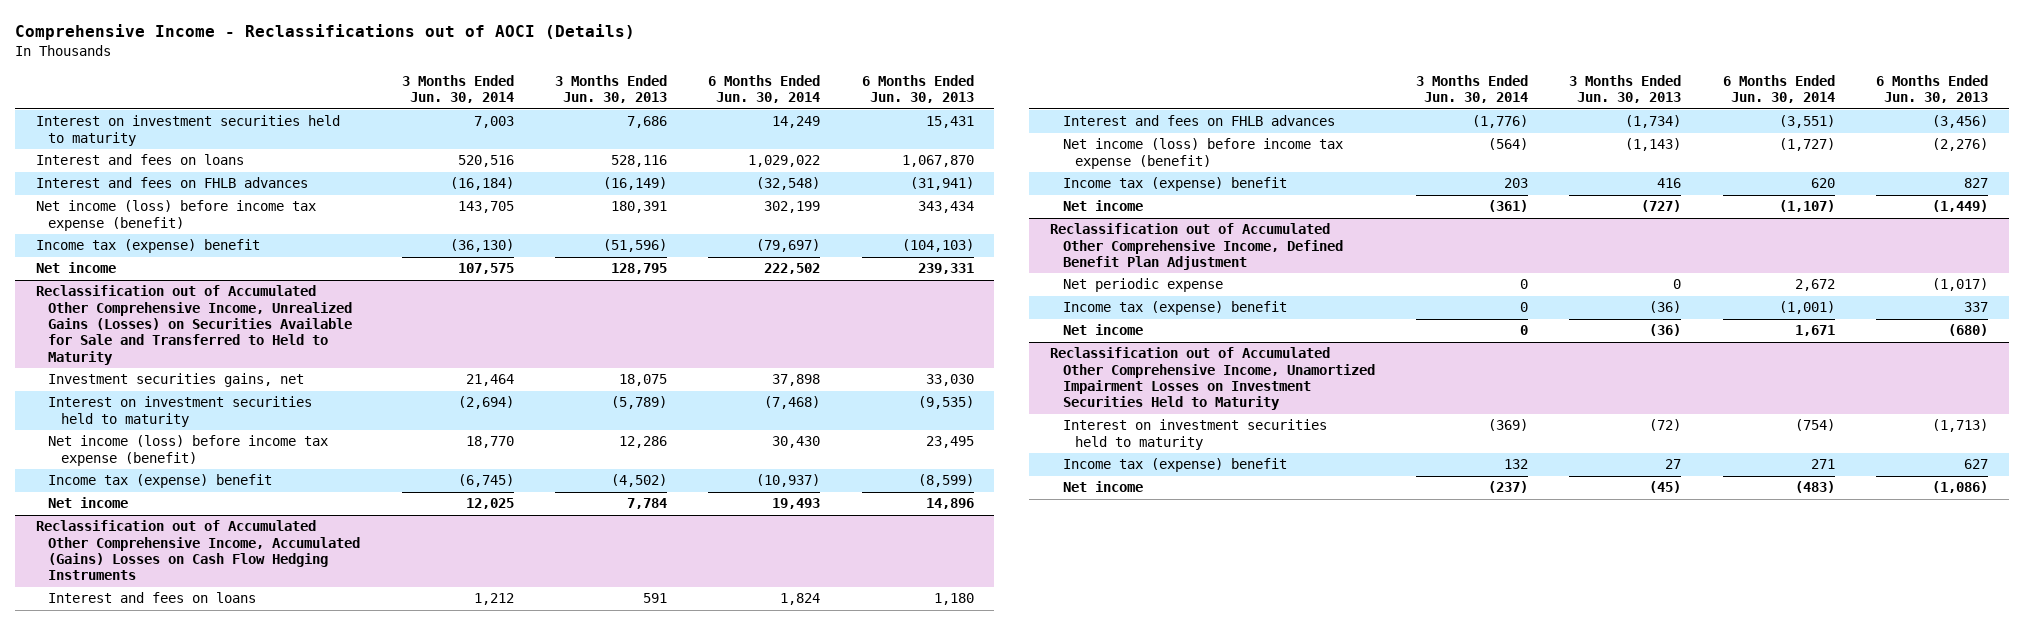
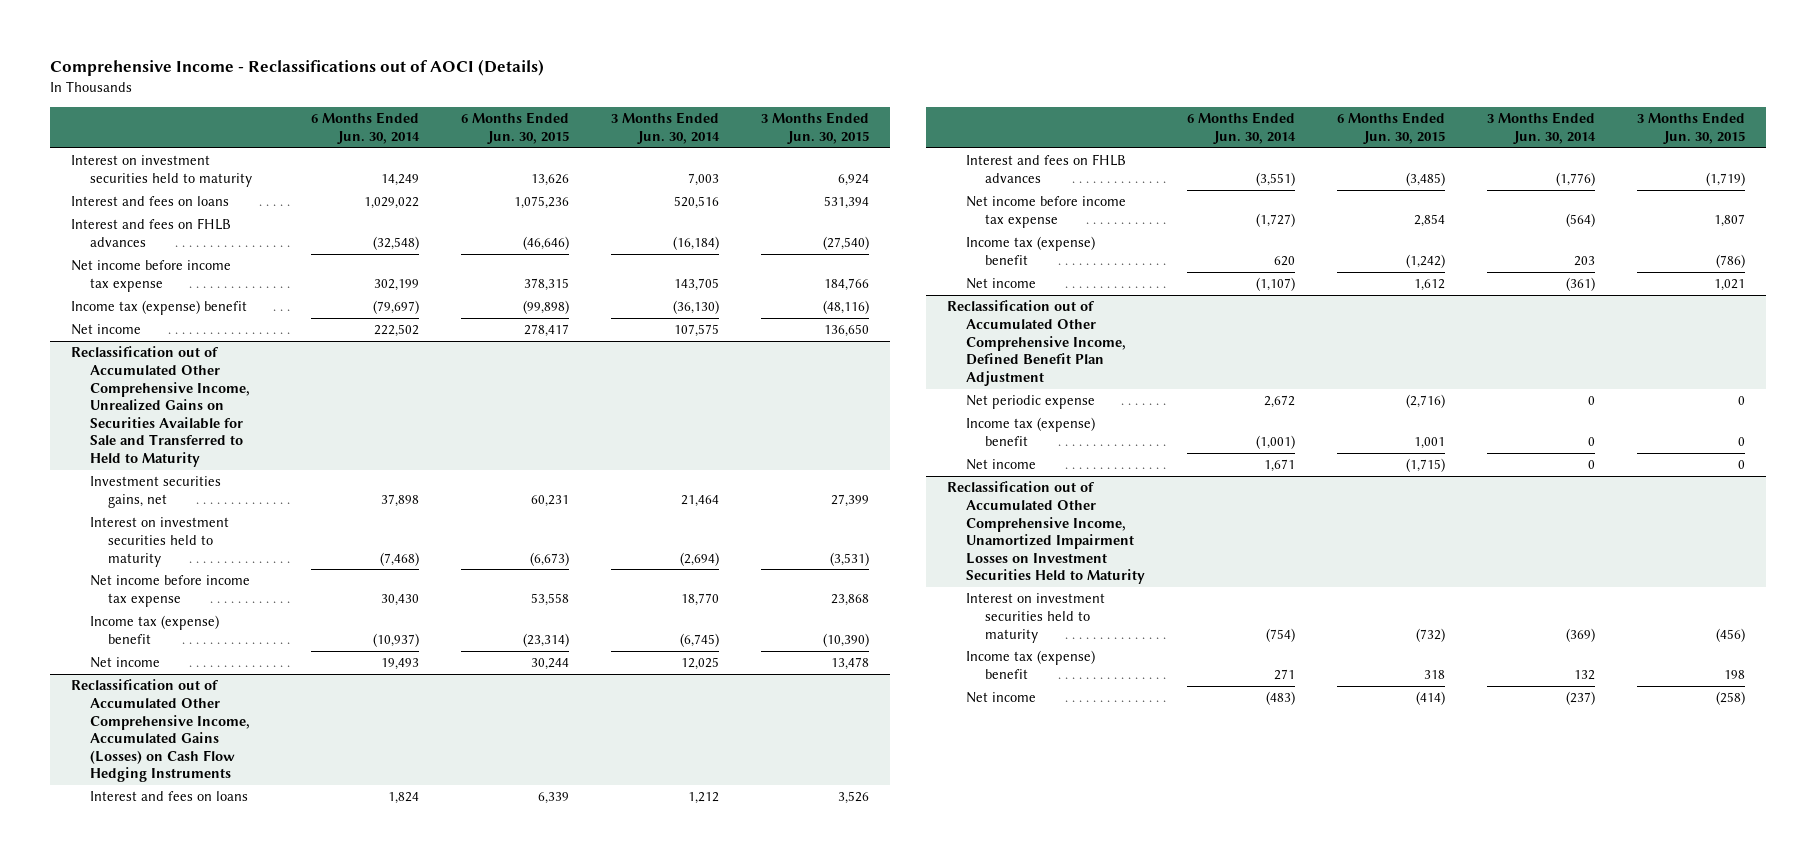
[554,75,667,104] 3 Months Ended Jun. 30, 2013 -> none
[861,75,974,104] 6 Months Ended Jun. 30, 2013 -> none
none -> [460,112,569,144] 6 Months Ended Jun. 30, 2015
none -> [760,112,869,144] 3 Months Ended Jun. 30, 2015
[35,200,316,231] Net income (loss) before income tax expense (benefit) -> [70,260,231,293] Net income before income tax expense
[35,285,353,365] Reclassification out of Accumulated Other Comprehensive Income, Unrealized Gains (Losses) on Securities Available for Sale and Transferred to Held to Maturity -> [70,346,250,467] Reclassification out of Accumulated Other Comprehensive Income, Unrealized Gains on Securities Available for Sale and Transferred to Held to Maturity
[48,435,329,466] Net income (loss) before income tax expense (benefit) -> [89,575,250,608] Net income before income tax expense
[35,520,361,581] Reclassification out of Accumulated Other Comprehensive Income, Accumulated (Gains) Losses on Cash Flow Hedging Instruments -> [70,679,250,783] Reclassification out of Accumulated Other Comprehensive Income, Accumulated Gains (Losses) on Cash Flow Hedging Instruments
[1062,138,1343,169] Net income (loss) before income tax expense (benefit) -> [966,196,1127,229] Net income before income tax expense

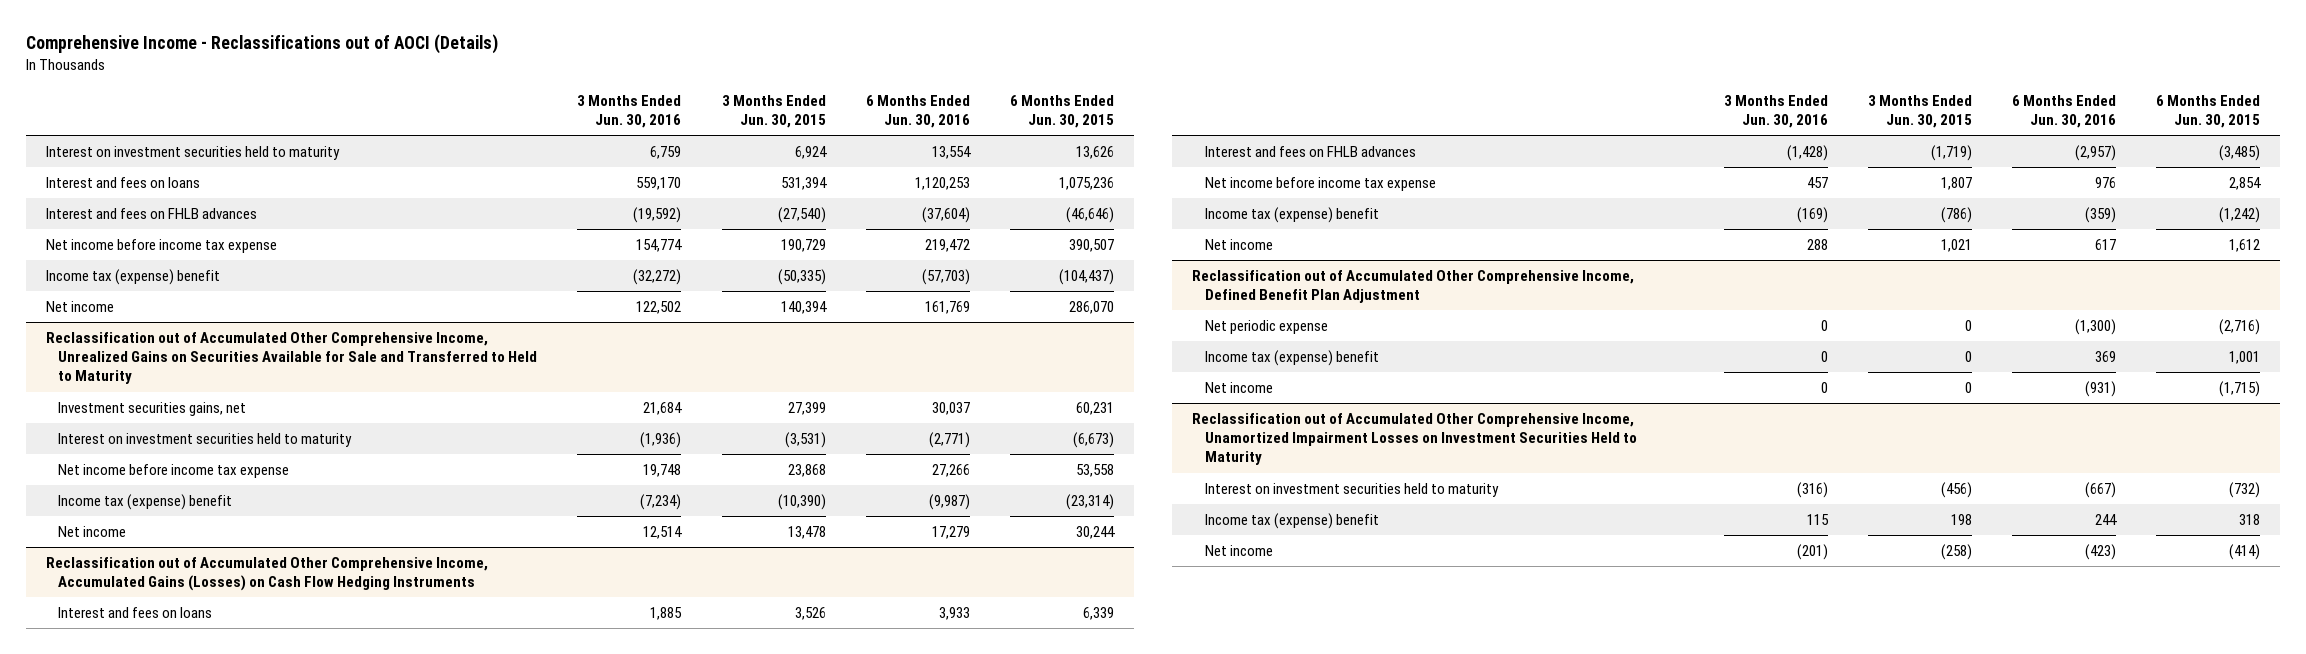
[310,112,420,144] 6 Months Ended Jun. 30, 2014 -> none
[610,112,720,144] 3 Months Ended Jun. 30, 2014 -> none
none -> [577,94,682,129] 3 Months Ended Jun. 30, 2016
none -> [865,94,970,129] 6 Months Ended Jun. 30, 2016
[523,278,569,292] 378,315 -> [1068,239,1114,253] 390,507
[823,278,869,292] 184,766 -> [780,239,826,253] 190,729
[522,300,569,315] (99,898) -> [1058,269,1114,286] (104,437)
[822,300,869,315] (48,116) -> [777,269,826,286] (50,335)
[523,324,569,338] 278,417 -> [1068,301,1114,315] 286,070
[823,324,869,338] 136,650 -> [780,301,827,315] 140,394

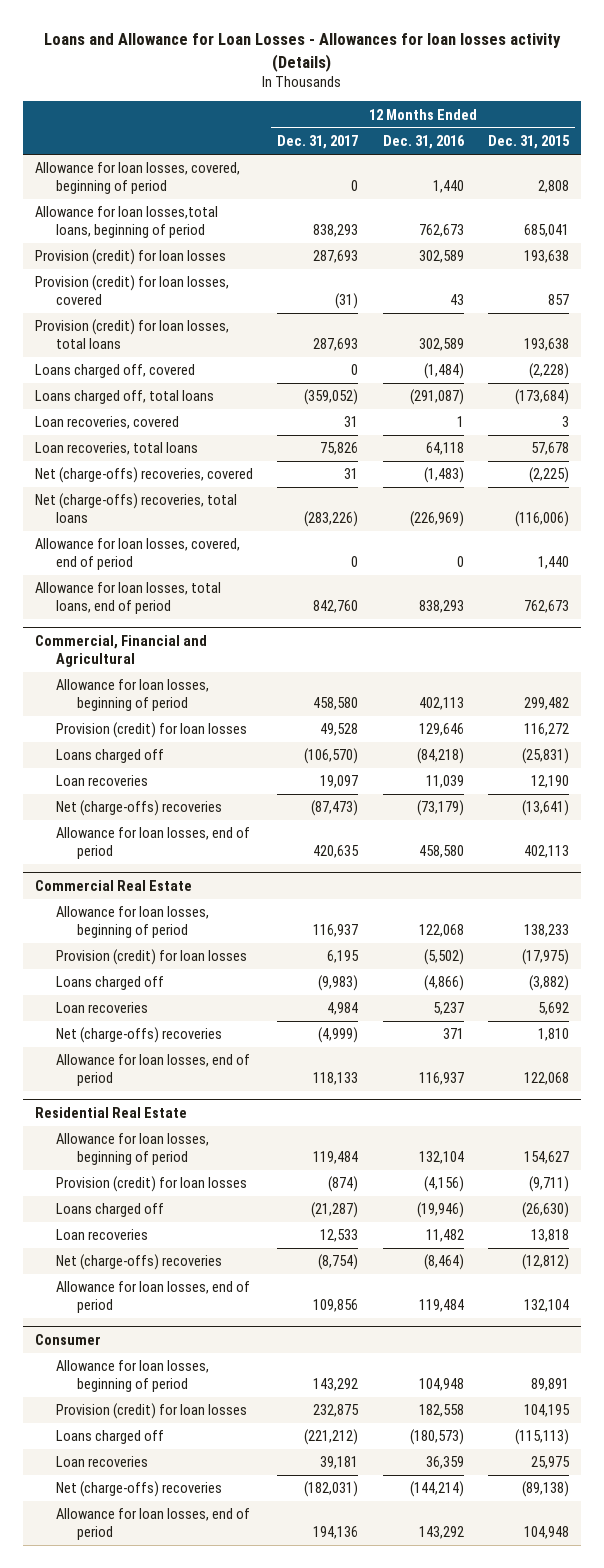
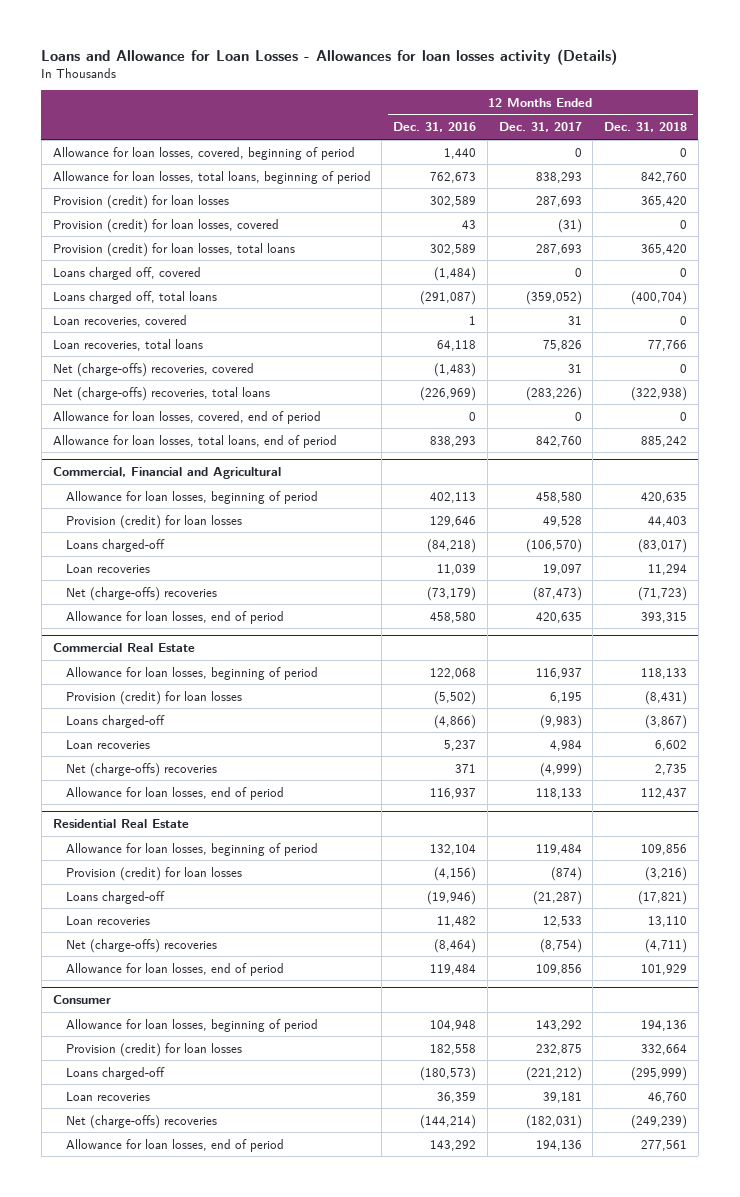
[487,135,570,150] Dec. 31, 2015 -> none
none -> [603,122,687,133] Dec. 31, 2018
[35,206,219,238] Allowance for loan losses,total loans, beginning of period -> [52,170,371,184] Allowance for loan losses, total loans, beginning of period
[56,749,165,764] Loans charged off -> [66,538,166,552] Loans charged-off
[56,976,165,991] Loans charged off -> [66,714,166,728] Loans charged-off
[56,1203,165,1218] Loans charged off -> [66,890,166,904] Loans charged-off
[56,1430,165,1445] Loans charged off -> [66,1066,166,1080] Loans charged-off

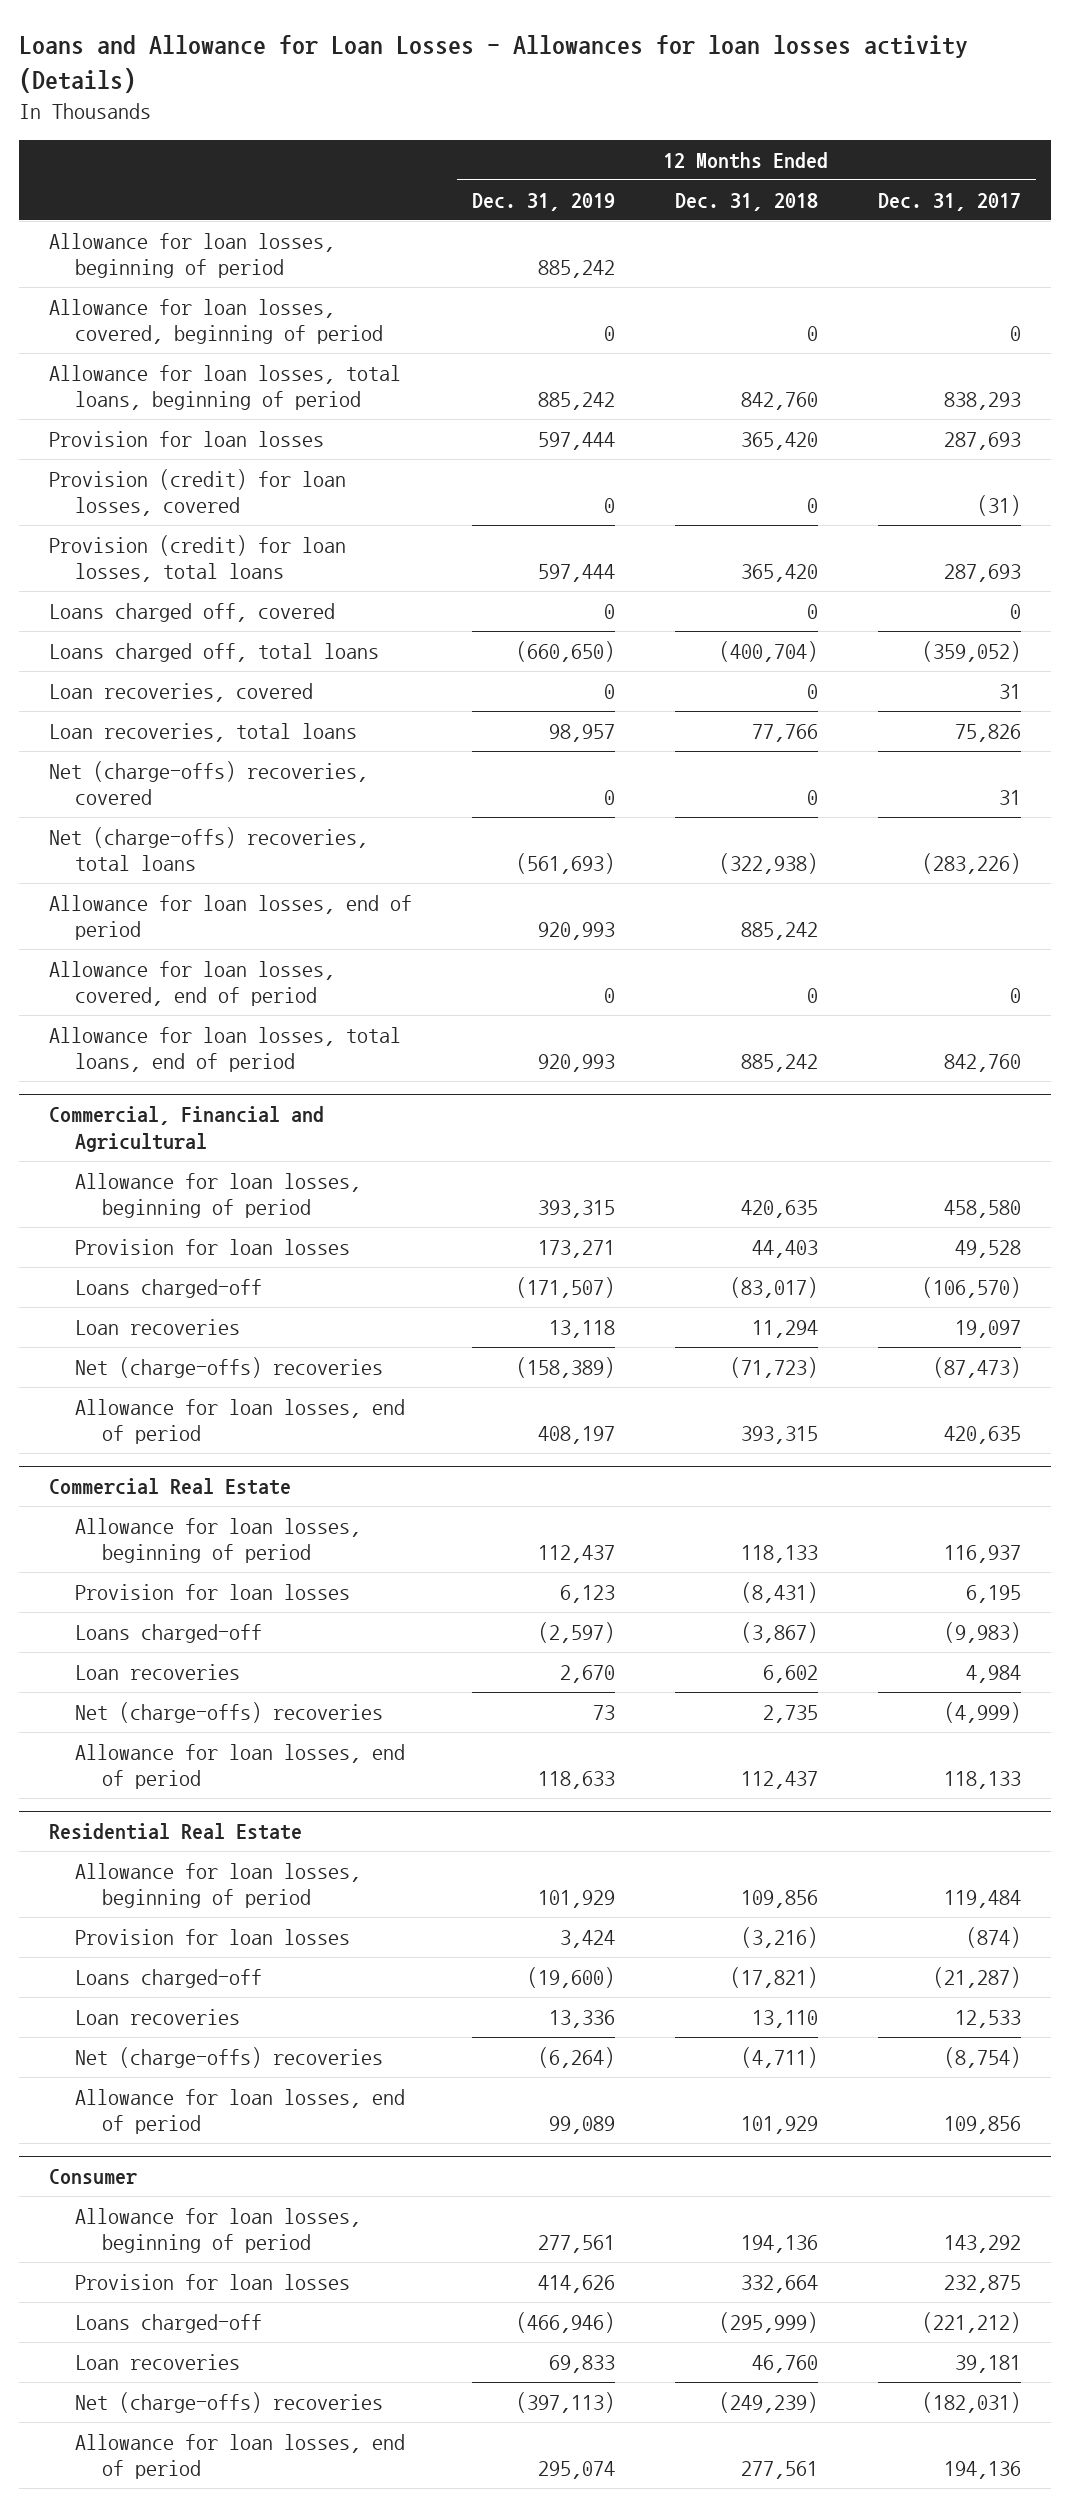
[393,122,477,133] Dec. 31, 2016 -> none
none -> [471,192,615,211] Dec. 31, 2019
none -> [49,233,336,279] Allowance for loan losses, beginning of period
[52,194,229,209] Provision (credit) for loan losses -> [49,431,325,448] Provision for loan losses
none -> [49,895,413,941] Allowance for loan losses, end of period
[66,514,243,529] Provision (credit) for loan losses -> [75,1239,351,1256] Provision for loan losses
[66,690,243,705] Provision (credit) for loan losses -> [75,1584,351,1601] Provision for loan losses
[66,866,243,881] Provision (credit) for loan losses -> [75,1929,351,1946] Provision for loan losses
[66,1042,243,1057] Provision (credit) for loan losses -> [75,2274,351,2291] Provision for loan losses

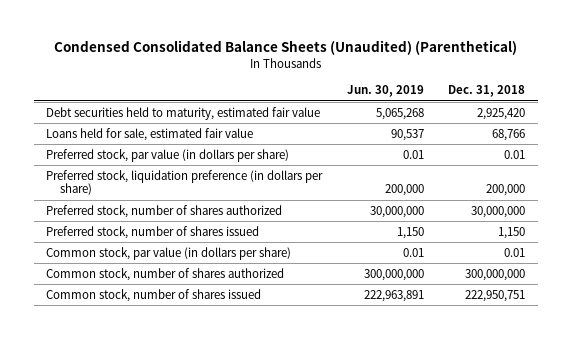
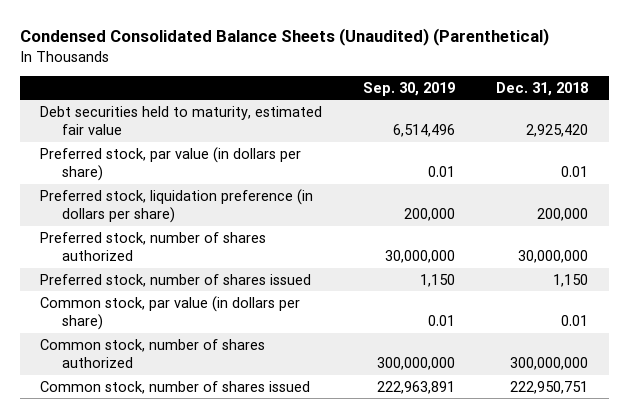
[346,85,424,98] Jun. 30, 2019 -> none
none -> [363,81,456,96] Sep. 30, 2019
[46,127,254,141] Loans held for sale, estimated fair value -> none

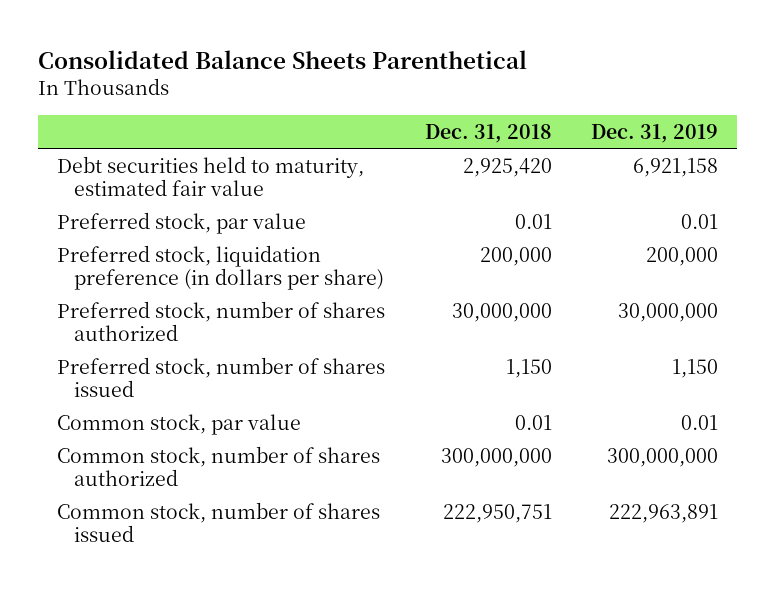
[19,28,549,47] Condensed Consolidated Balance Sheets (Unaudited) (Parenthetical) -> [37,49,527,69] Consolidated Balance Sheets Parenthetical
[363,81,456,96] Sep. 30, 2019 -> none
none -> [590,123,718,143] Dec. 31, 2019
[40,146,302,182] Preferred stock, par value (in dollars per share) -> [57,211,307,234] Preferred stock, par value
[40,295,301,331] Common stock, par value (in dollars per share) -> [57,413,302,435] Common stock, par value

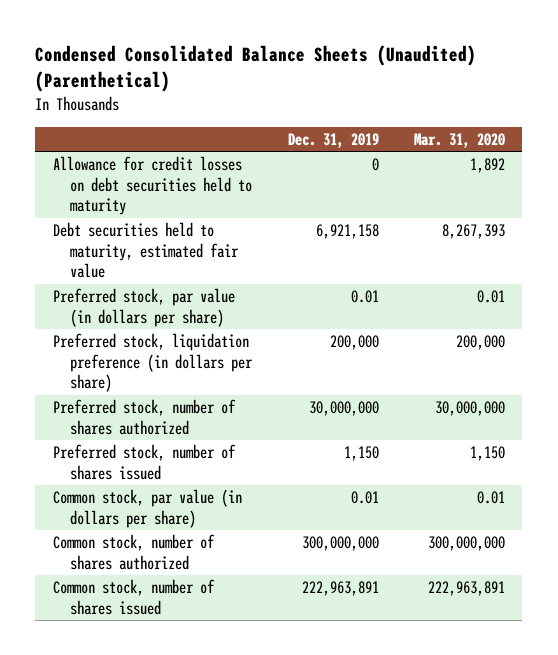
[37,49,527,69] Consolidated Balance Sheets Parenthetical -> [35,45,477,93] Condensed Consolidated Balance Sheets (Unaudited) (Parenthetical)
[424,123,552,143] Dec. 31, 2018 -> none
none -> [413,132,505,148] Mar. 31, 2020
none -> [53,156,253,215] Allowance for credit losses on debt securities held to maturity
[57,211,307,234] Preferred stock, par value -> [53,288,236,327] Preferred stock, par value (in dollars per share)
[57,413,302,435] Common stock, par value -> [53,489,243,528] Common stock, par value (in dollars per share)

